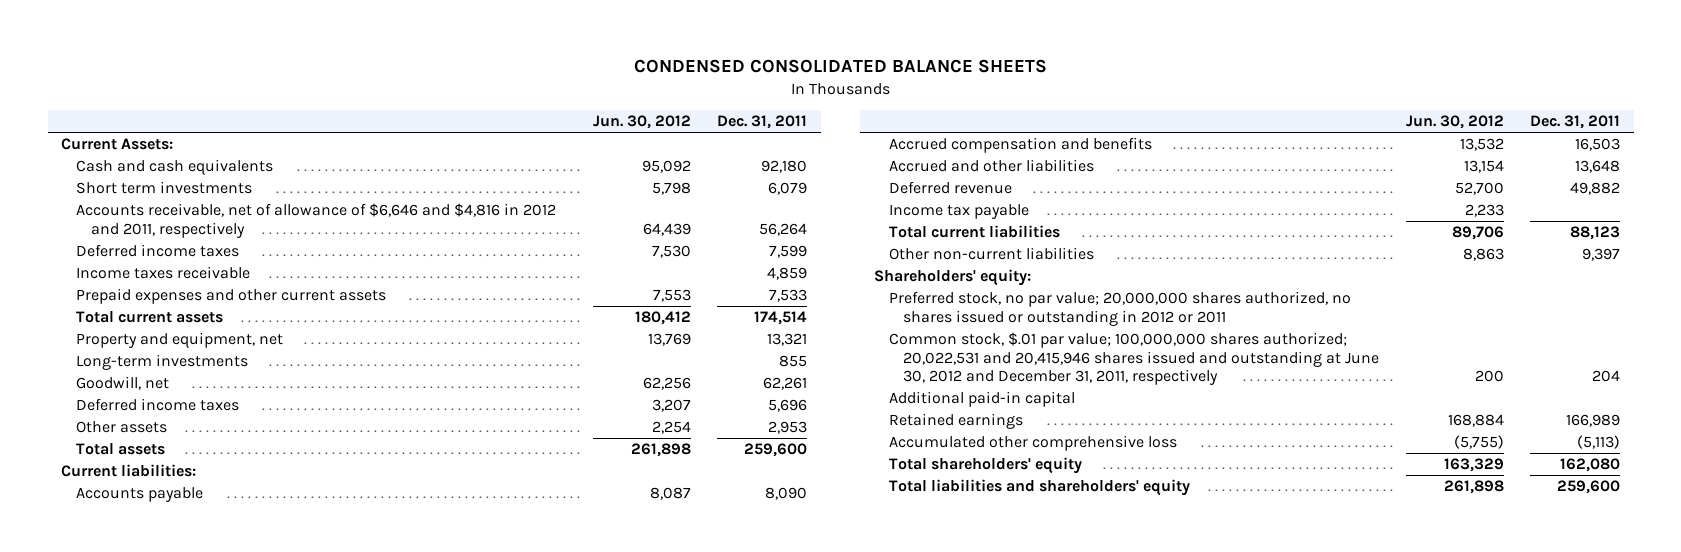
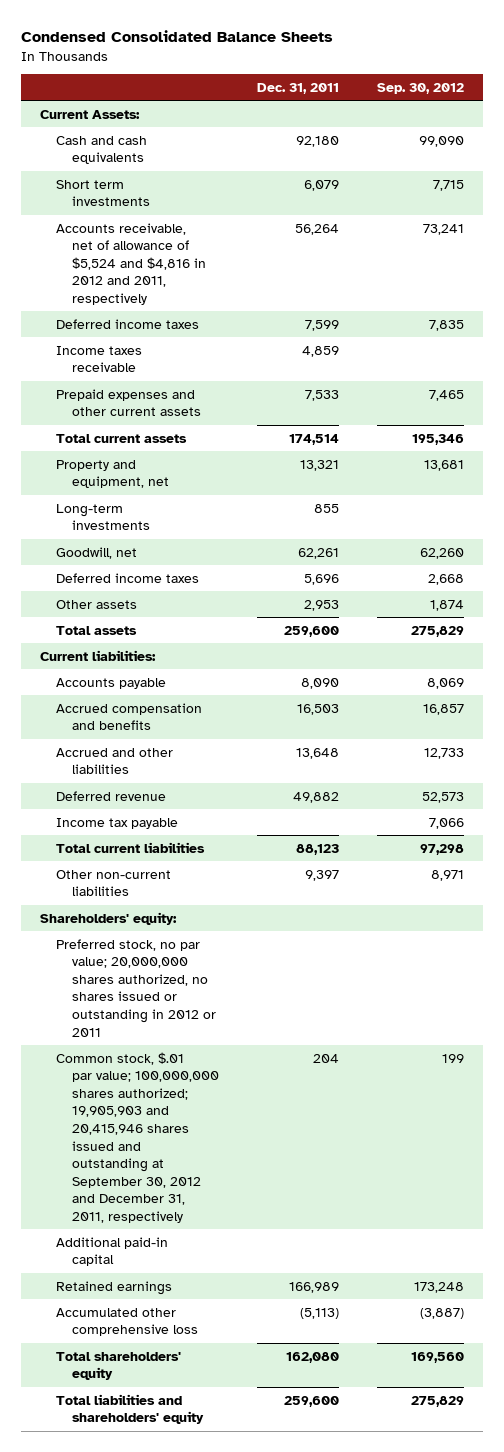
[633,59,1047,74] CONDENSED CONSOLIDATED BALANCE SHEETS -> [20,30,333,43] Condensed Consolidated Balance Sheets
[592,114,691,129] Jun. 30, 2012 -> none
none -> [377,82,465,94] Sep. 30, 2012
[75,203,556,238] Accounts receivable, net of allowance of $6,646 and $4,816 in 2012 and 2011, respectively -> [56,222,207,305] Accounts receivable, net of allowance of $5,524 and $4,816 in 2012 and 2011, respectively
[888,332,1380,385] Common stock, $.01 par value; 100,000,000 shares authorized; 20,022,531 and 20,415,946 shares issued and outstanding at June 30, 2012 and December 31, 2011, respectively -> [56,1051,220,1223] Common stock, $.01 par value; 100,000,000 shares authorized; 19,905,903 and 20,415,946 shares issued and outstanding at September 30, 2012 and December 31, 2011, respectively

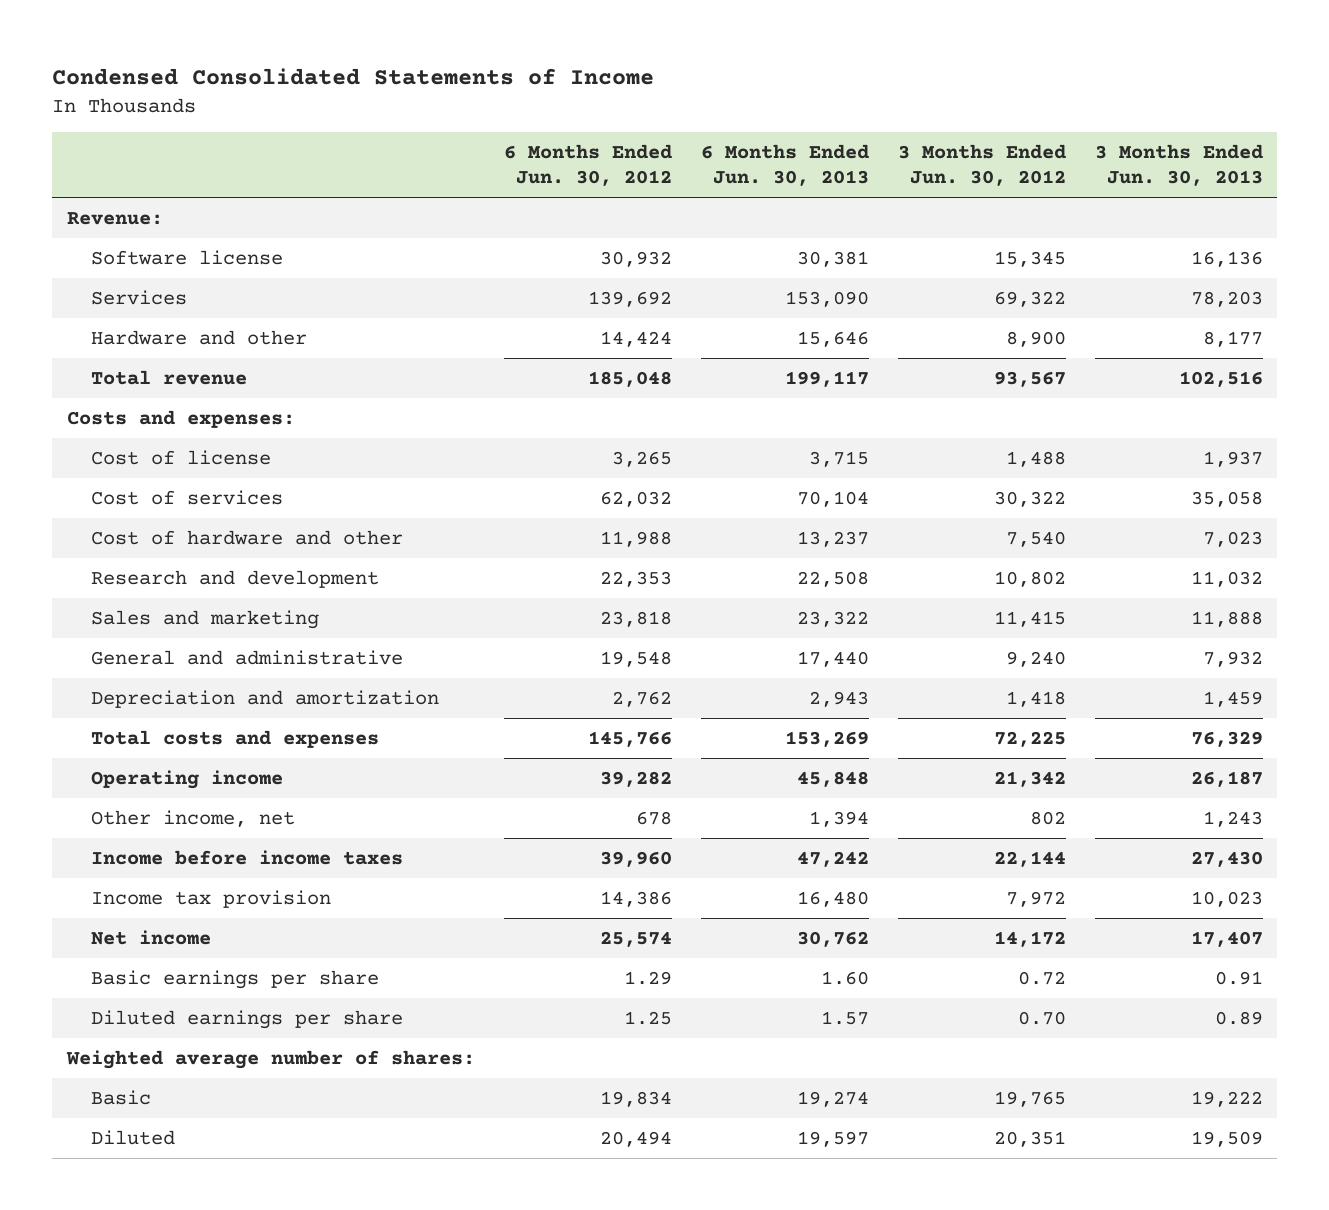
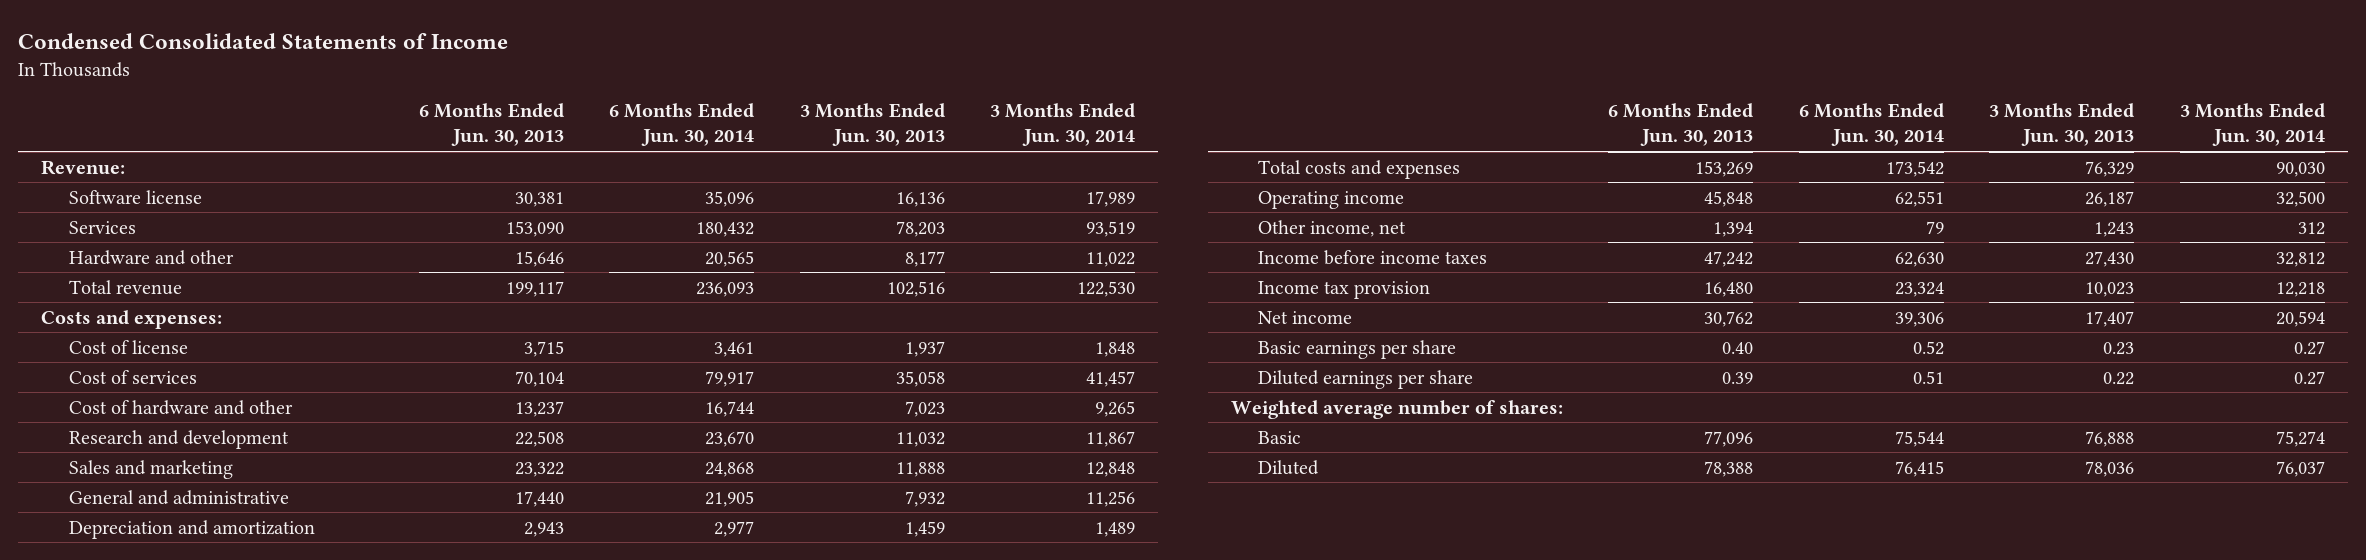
[503,144,672,187] 6 Months Ended Jun. 30, 2012 -> none
[897,144,1066,187] 3 Months Ended Jun. 30, 2012 -> none
none -> [609,103,755,147] 6 Months Ended Jun. 30, 2014
none -> [990,103,1136,147] 3 Months Ended Jun. 30, 2014
[820,970,869,985] 1.60 -> [1722,341,1754,354] 0.40
[1214,970,1263,985] 0.91 -> [2103,341,2135,355] 0.23
[820,1010,869,1025] 1.57 -> [1722,371,1754,384] 0.39
[1214,1010,1263,1025] 0.89 -> [2103,371,2135,385] 0.22
[796,1090,869,1107] 19,274 -> [1704,430,1754,447] 77,096
[1190,1090,1263,1107] 19,222 -> [2085,430,2135,447] 76,888
[796,1130,869,1147] 19,597 -> [1704,460,1754,477] 78,388
[1190,1130,1263,1147] 19,509 -> [2085,460,2135,477] 78,036

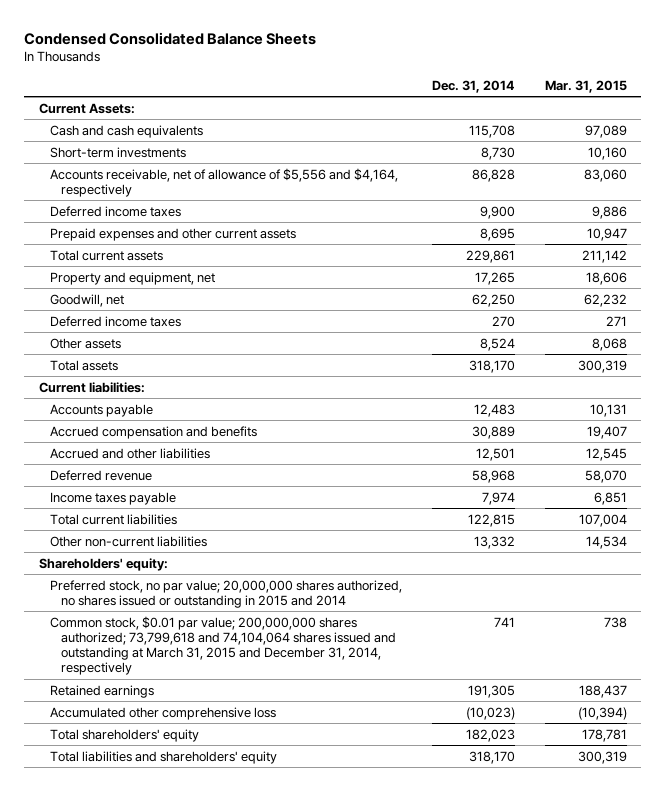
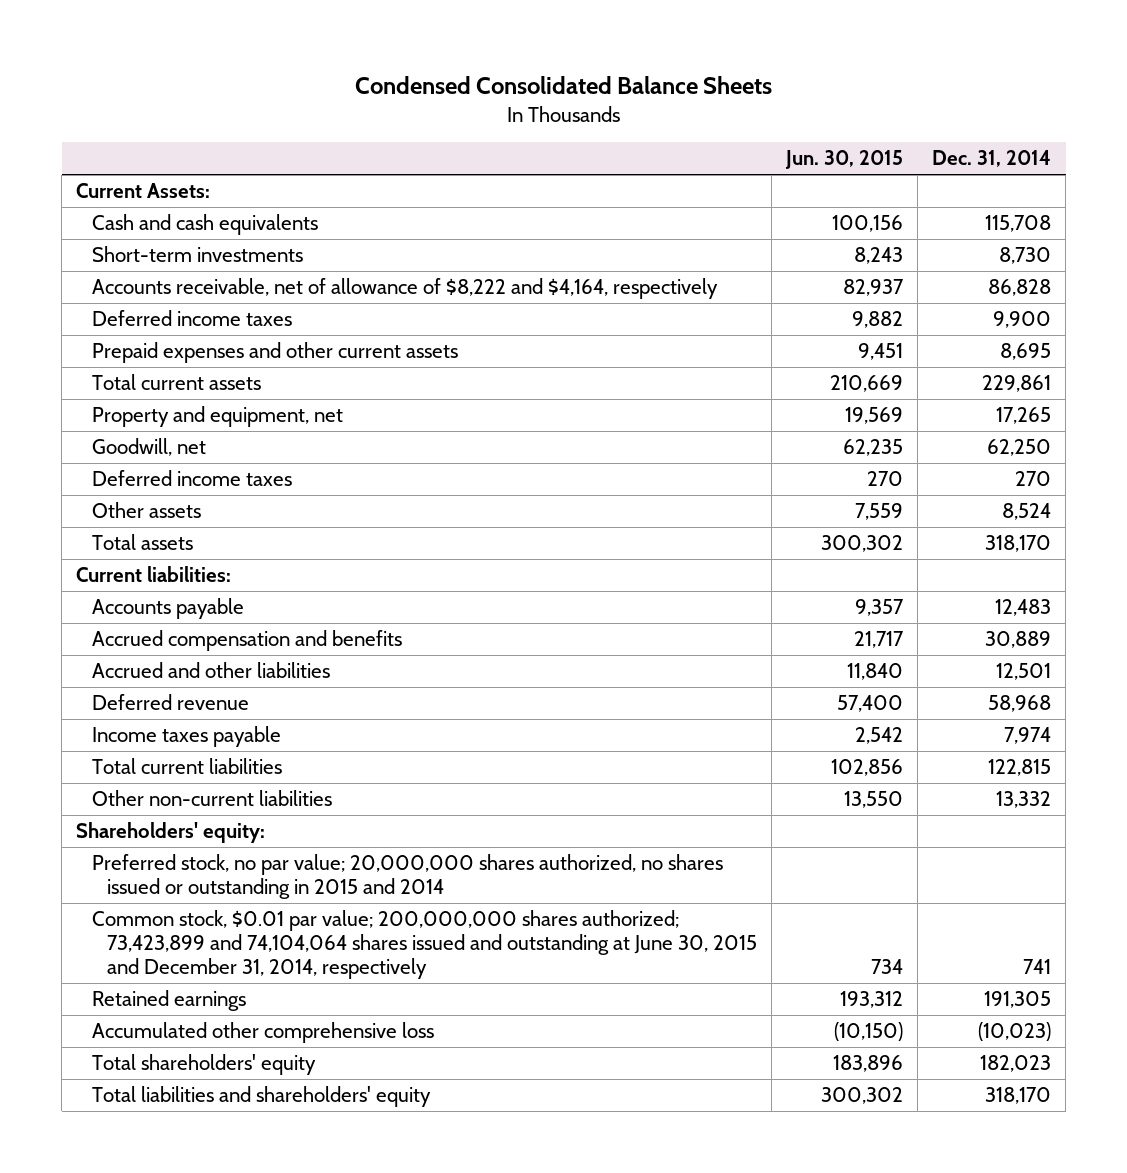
[544,79,627,93] Mar. 31, 2015 -> none
none -> [785,150,904,170] Jun. 30, 2015
[49,167,398,197] Accounts receivable, net of allowance of $5,556 and $4,164, respectively -> [91,278,718,300] Accounts receivable, net of allowance of $8,222 and $4,164, respectively
[49,615,397,676] Common stock, $0.01 par value; 200,000,000 shares authorized; 73,799,618 and 74,104,064 shares issued and outstanding at March 31, 2015 and December 31, 2014, respectively -> [91,910,758,979] Common stock, $0.01 par value; 200,000,000 shares authorized; 73,423,899 and 74,104,064 shares issued and outstanding at June 30, 2015 and December 31, 2014, respectively

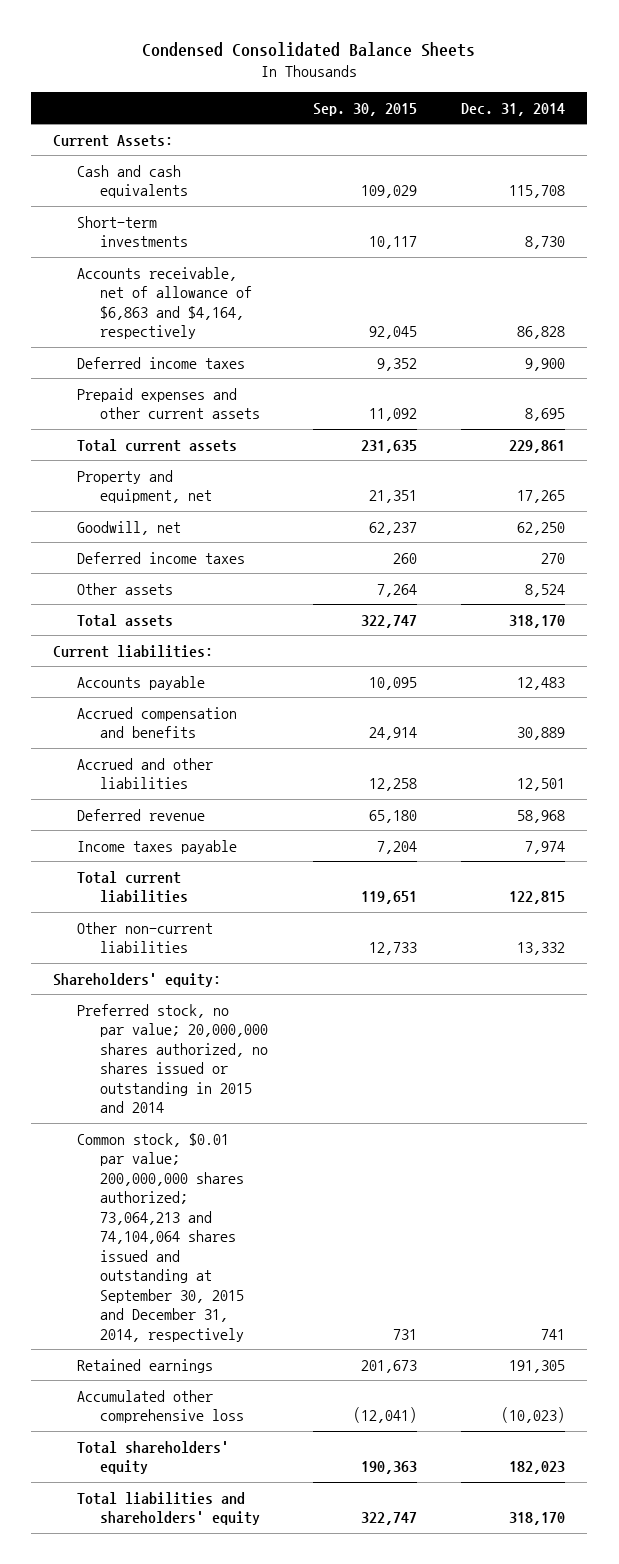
[785,150,904,170] Jun. 30, 2015 -> none
none -> [312,102,417,116] Sep. 30, 2015
[91,278,718,300] Accounts receivable, net of allowance of $8,222 and $4,164, respectively -> [76,266,252,340] Accounts receivable, net of allowance of $6,863 and $4,164, respectively
[91,910,758,979] Common stock, $0.01 par value; 200,000,000 shares authorized; 73,423,899 and 74,104,064 shares issued and outstanding at June 30, 2015 and December 31, 2014, respectively -> [76,1132,244,1342] Common stock, $0.01 par value; 200,000,000 shares authorized; 73,064,213 and 74,104,064 shares issued and outstanding at September 30, 2015 and December 31, 2014, respectively

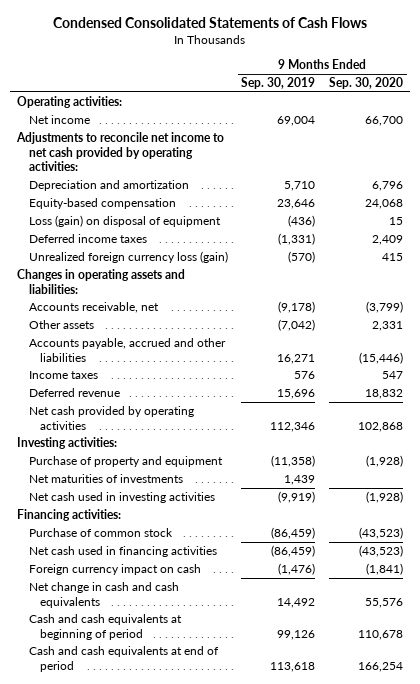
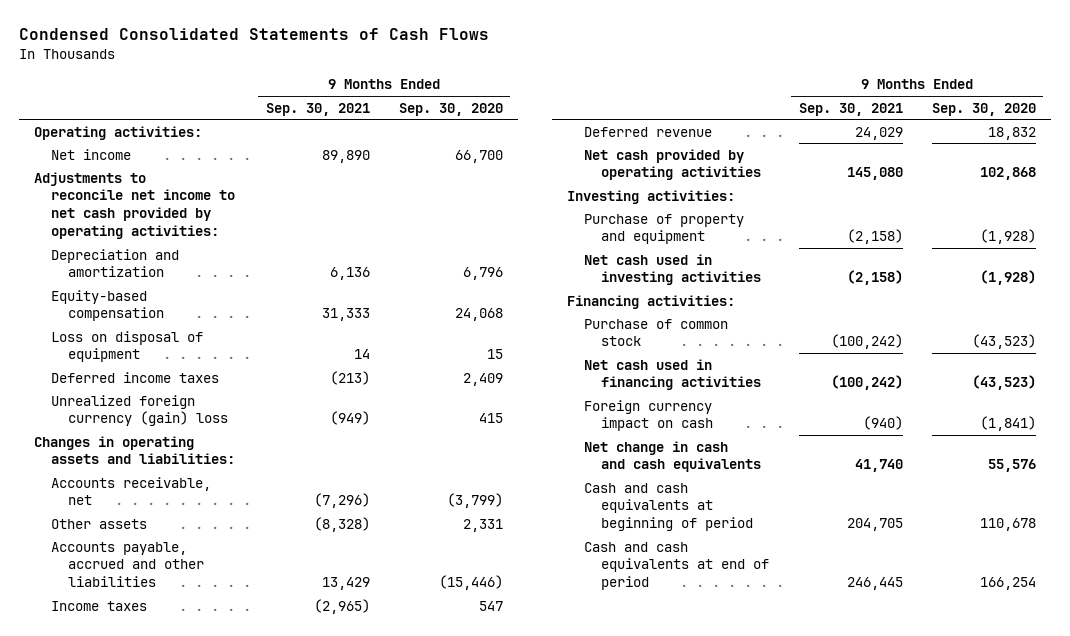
[241,77,316,90] Sep. 30, 2019 -> none
none -> [265,102,370,116] Sep. 30, 2021
[28,215,221,228] Loss (gain) on disposal of equipment -> [50,330,203,363] Loss on disposal of equipment
[28,251,228,264] Unrealized foreign currency loss (gain) -> [50,394,229,427] Unrealized foreign currency (gain) loss
[28,474,183,484] Net maturities of investments -> none

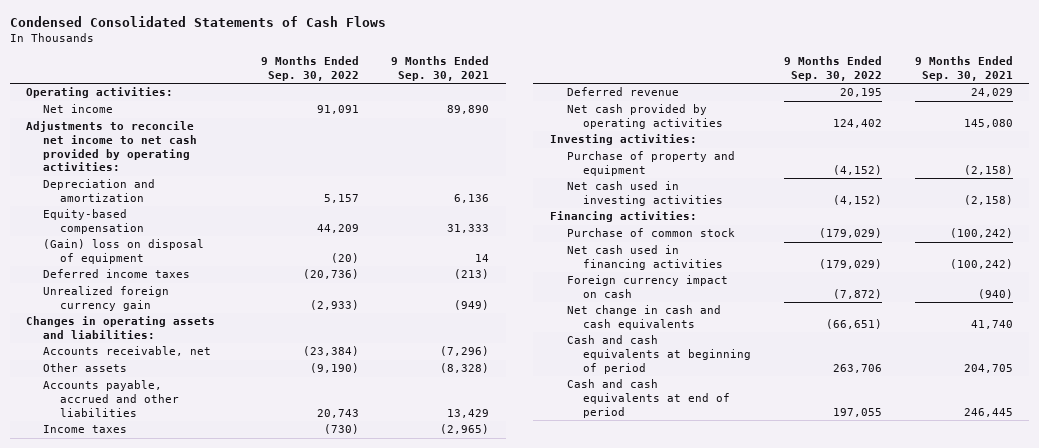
[398,102,503,116] Sep. 30, 2020 -> none
none -> [260,56,359,81] 9 Months Ended Sep. 30, 2022
[50,330,203,363] Loss on disposal of equipment -> [43,239,205,265] (Gain) loss on disposal of equipment
[50,394,229,427] Unrealized foreign currency (gain) loss -> [43,286,170,312] Unrealized foreign currency gain

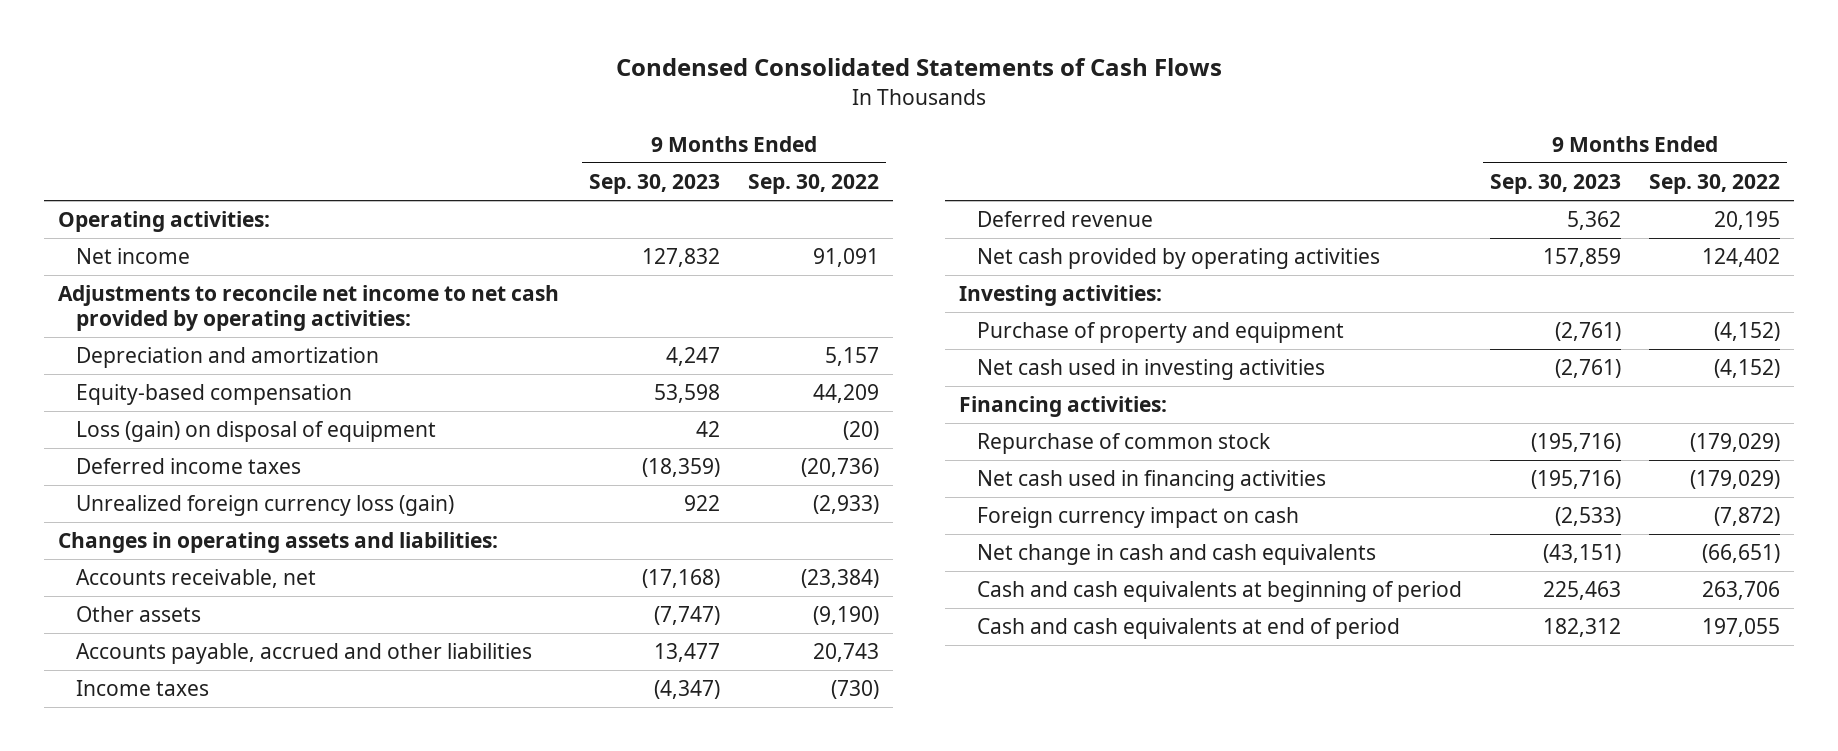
[391,56,490,81] 9 Months Ended Sep. 30, 2021 -> none
none -> [588,173,720,194] Sep. 30, 2023
[43,239,205,265] (Gain) loss on disposal of equipment -> [75,421,436,443] Loss (gain) on disposal of equipment
[43,286,170,312] Unrealized foreign currency gain -> [75,495,454,517] Unrealized foreign currency loss (gain)
[566,228,735,238] Purchase of common stock -> [976,433,1271,455] Repurchase of common stock

